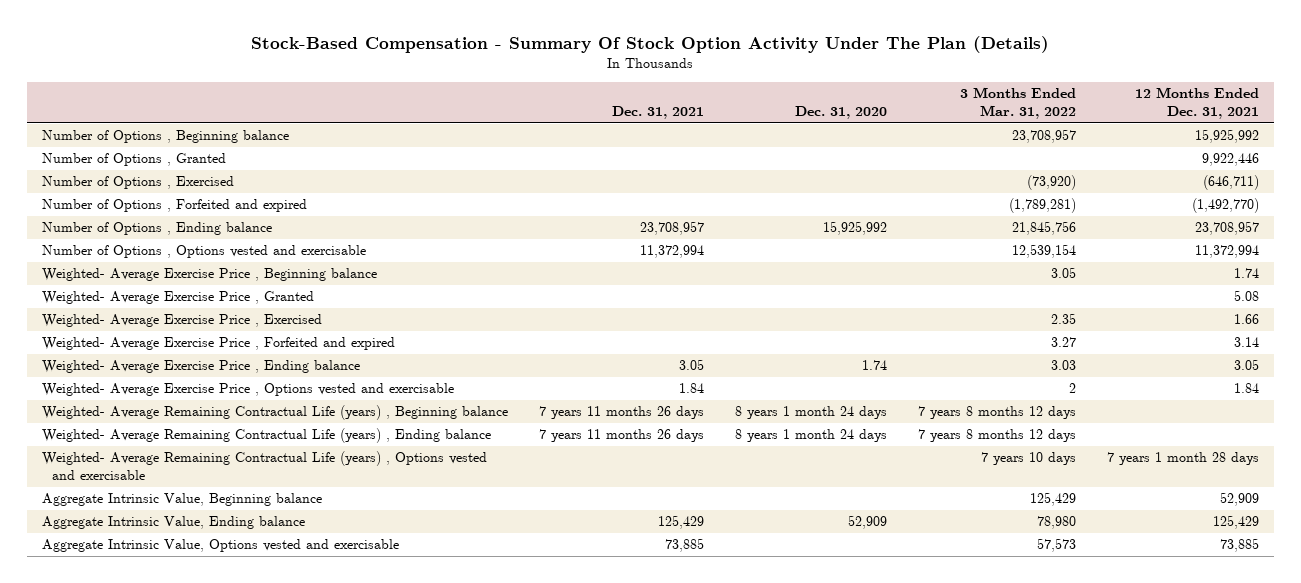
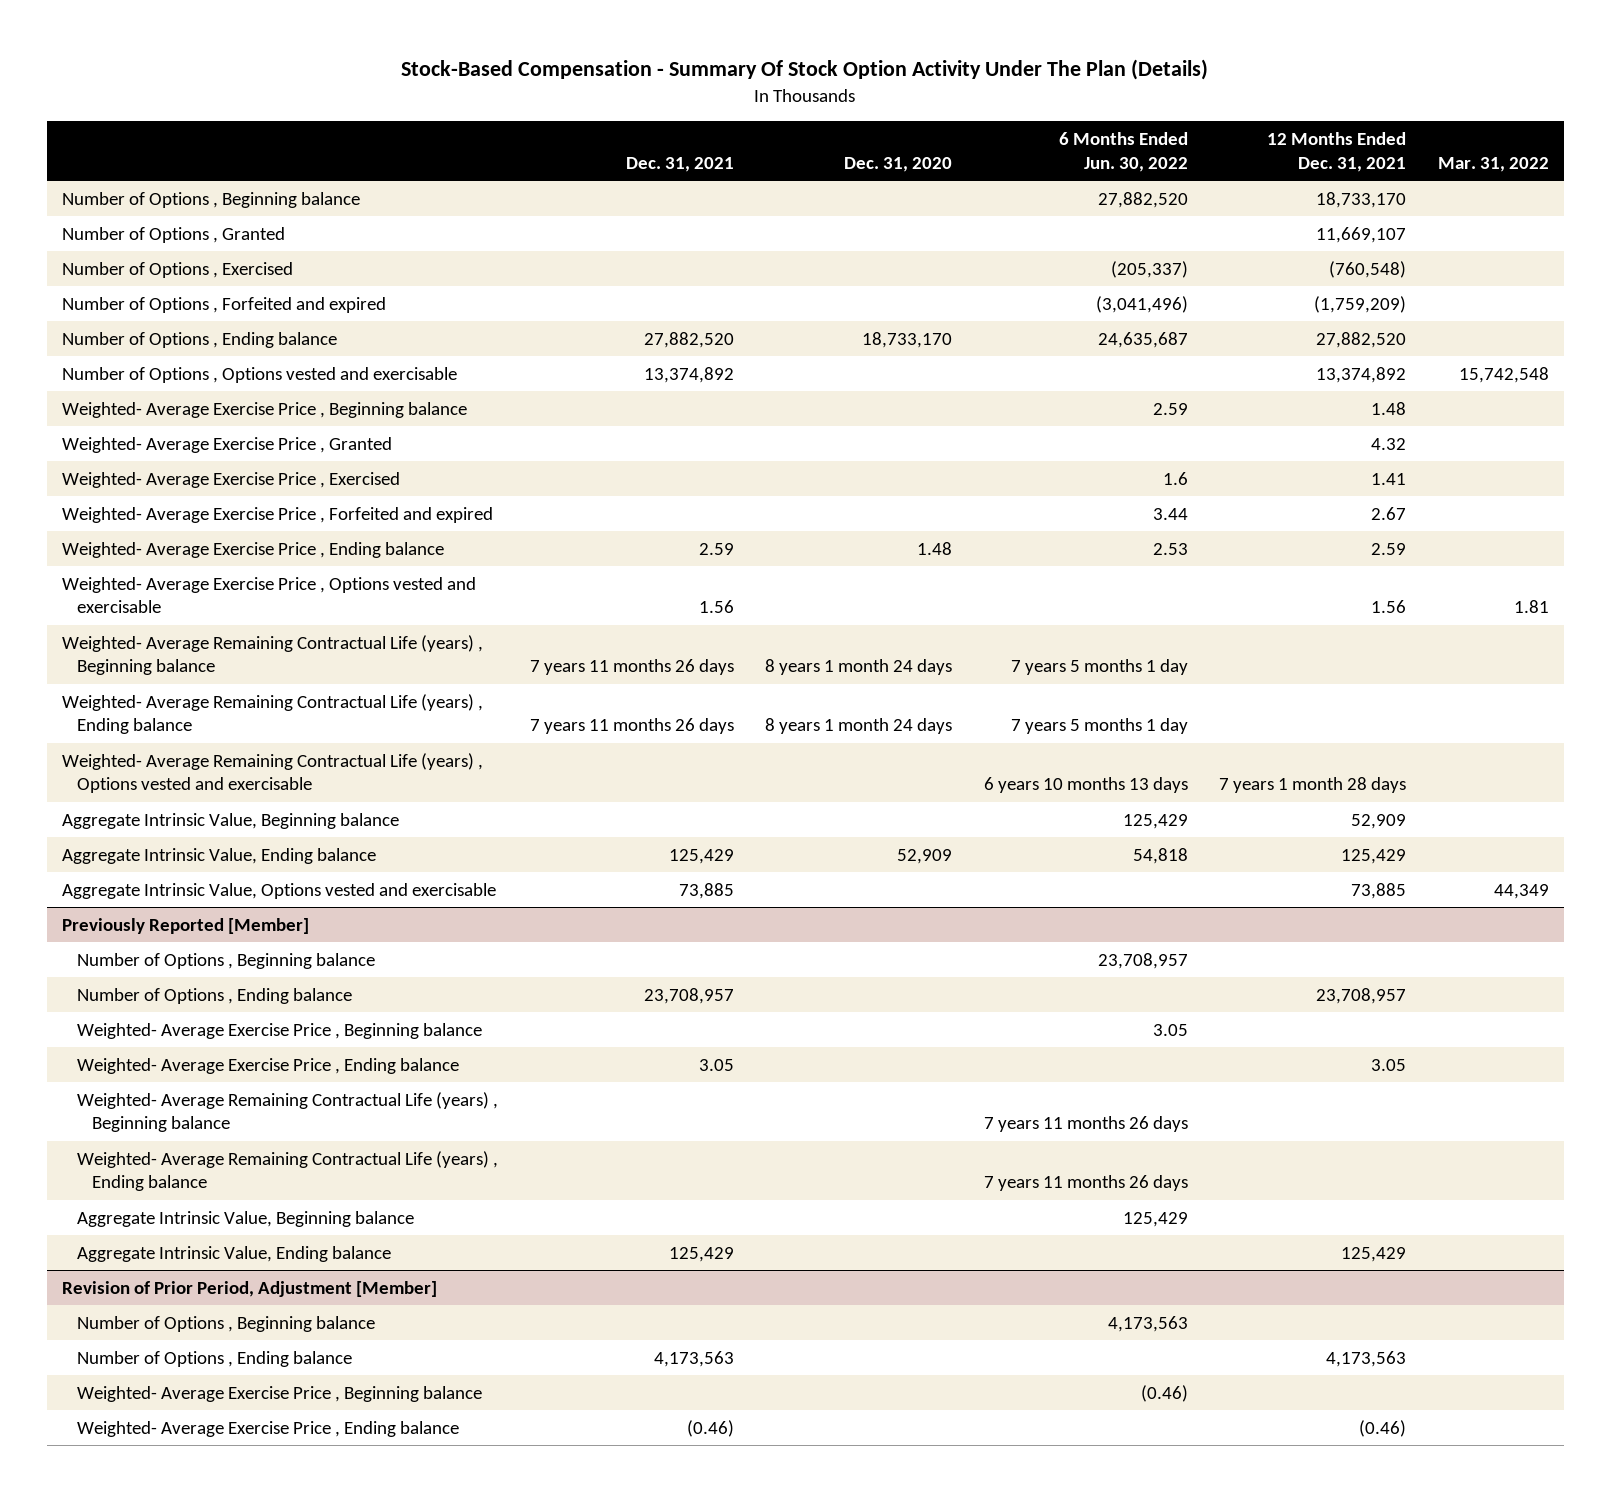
[959,87,1076,119] 3 Months Ended Mar. 31, 2022 -> none
none -> [1058,132,1188,172] 6 Months Ended Jun. 30, 2022
none -> [1437,156,1549,172] Mar. 31, 2022
[1194,129,1259,144] 15,925,992 -> [1316,191,1407,208] 18,733,170
[1201,153,1259,167] 9,922,446 -> [1316,226,1407,243] 11,669,107
[1202,175,1259,191] (646,711) -> [1329,260,1407,278] (760,548)
[1191,198,1259,214] (1,492,770) -> [1314,295,1407,313] (1,759,209)
[639,221,704,236] 23,708,957 -> [643,331,734,348] 27,882,520
[822,221,887,236] 15,925,992 -> [862,331,953,348] 18,733,170
[1194,221,1259,236] 23,708,957 -> [1316,331,1407,348] 27,882,520
[639,245,704,259] 11,372,994 -> [643,366,734,383] 13,374,892
[1194,245,1259,259] 11,372,994 -> [1316,366,1407,383] 13,374,892
[1233,268,1259,279] 1.74 -> [1371,401,1407,415] 1.48
[1233,290,1259,302] 5.08 -> [1371,437,1407,450] 4.32
[1233,314,1259,325] 1.66 -> [1371,472,1407,485] 1.41
[1233,337,1259,348] 3.14 -> [1371,506,1407,520] 2.67
[678,359,704,371] 3.05 -> [698,542,734,555] 2.59
[861,360,887,371] 1.74 -> [917,541,953,555] 1.48
[1233,359,1259,371] 3.05 -> [1371,542,1407,555] 2.59
[678,383,704,394] 1.84 -> [698,600,734,614] 1.56
[1233,383,1259,394] 1.84 -> [1371,600,1407,614] 1.56
none -> [62,917,310,934] Previously Reported [Member]
none -> [77,952,376,969] Number of Options , Beginning balance
none -> [77,987,353,1004] Number of Options , Ending balance
none -> [77,1022,483,1039] Weighted- Average Exercise Price , Beginning balance
none -> [77,1057,460,1074] Weighted- Average Exercise Price , Ending balance
none -> [77,1091,499,1133] Weighted- Average Remaining Contractual Life (years) , Beginning balance
none -> [77,1150,499,1192] Weighted- Average Remaining Contractual Life (years) , Ending balance
none -> [77,1210,415,1227] Aggregate Intrinsic Value, Beginning balance
none -> [77,1245,392,1262] Aggregate Intrinsic Value, Ending balance
none -> [62,1280,438,1297] Revision of Prior Period, Adjustment [Member]
none -> [77,1315,376,1332] Number of Options , Beginning balance
none -> [77,1350,353,1367] Number of Options , Ending balance
none -> [77,1385,483,1402] Weighted- Average Exercise Price , Beginning balance
none -> [77,1420,460,1437] Weighted- Average Exercise Price , Ending balance

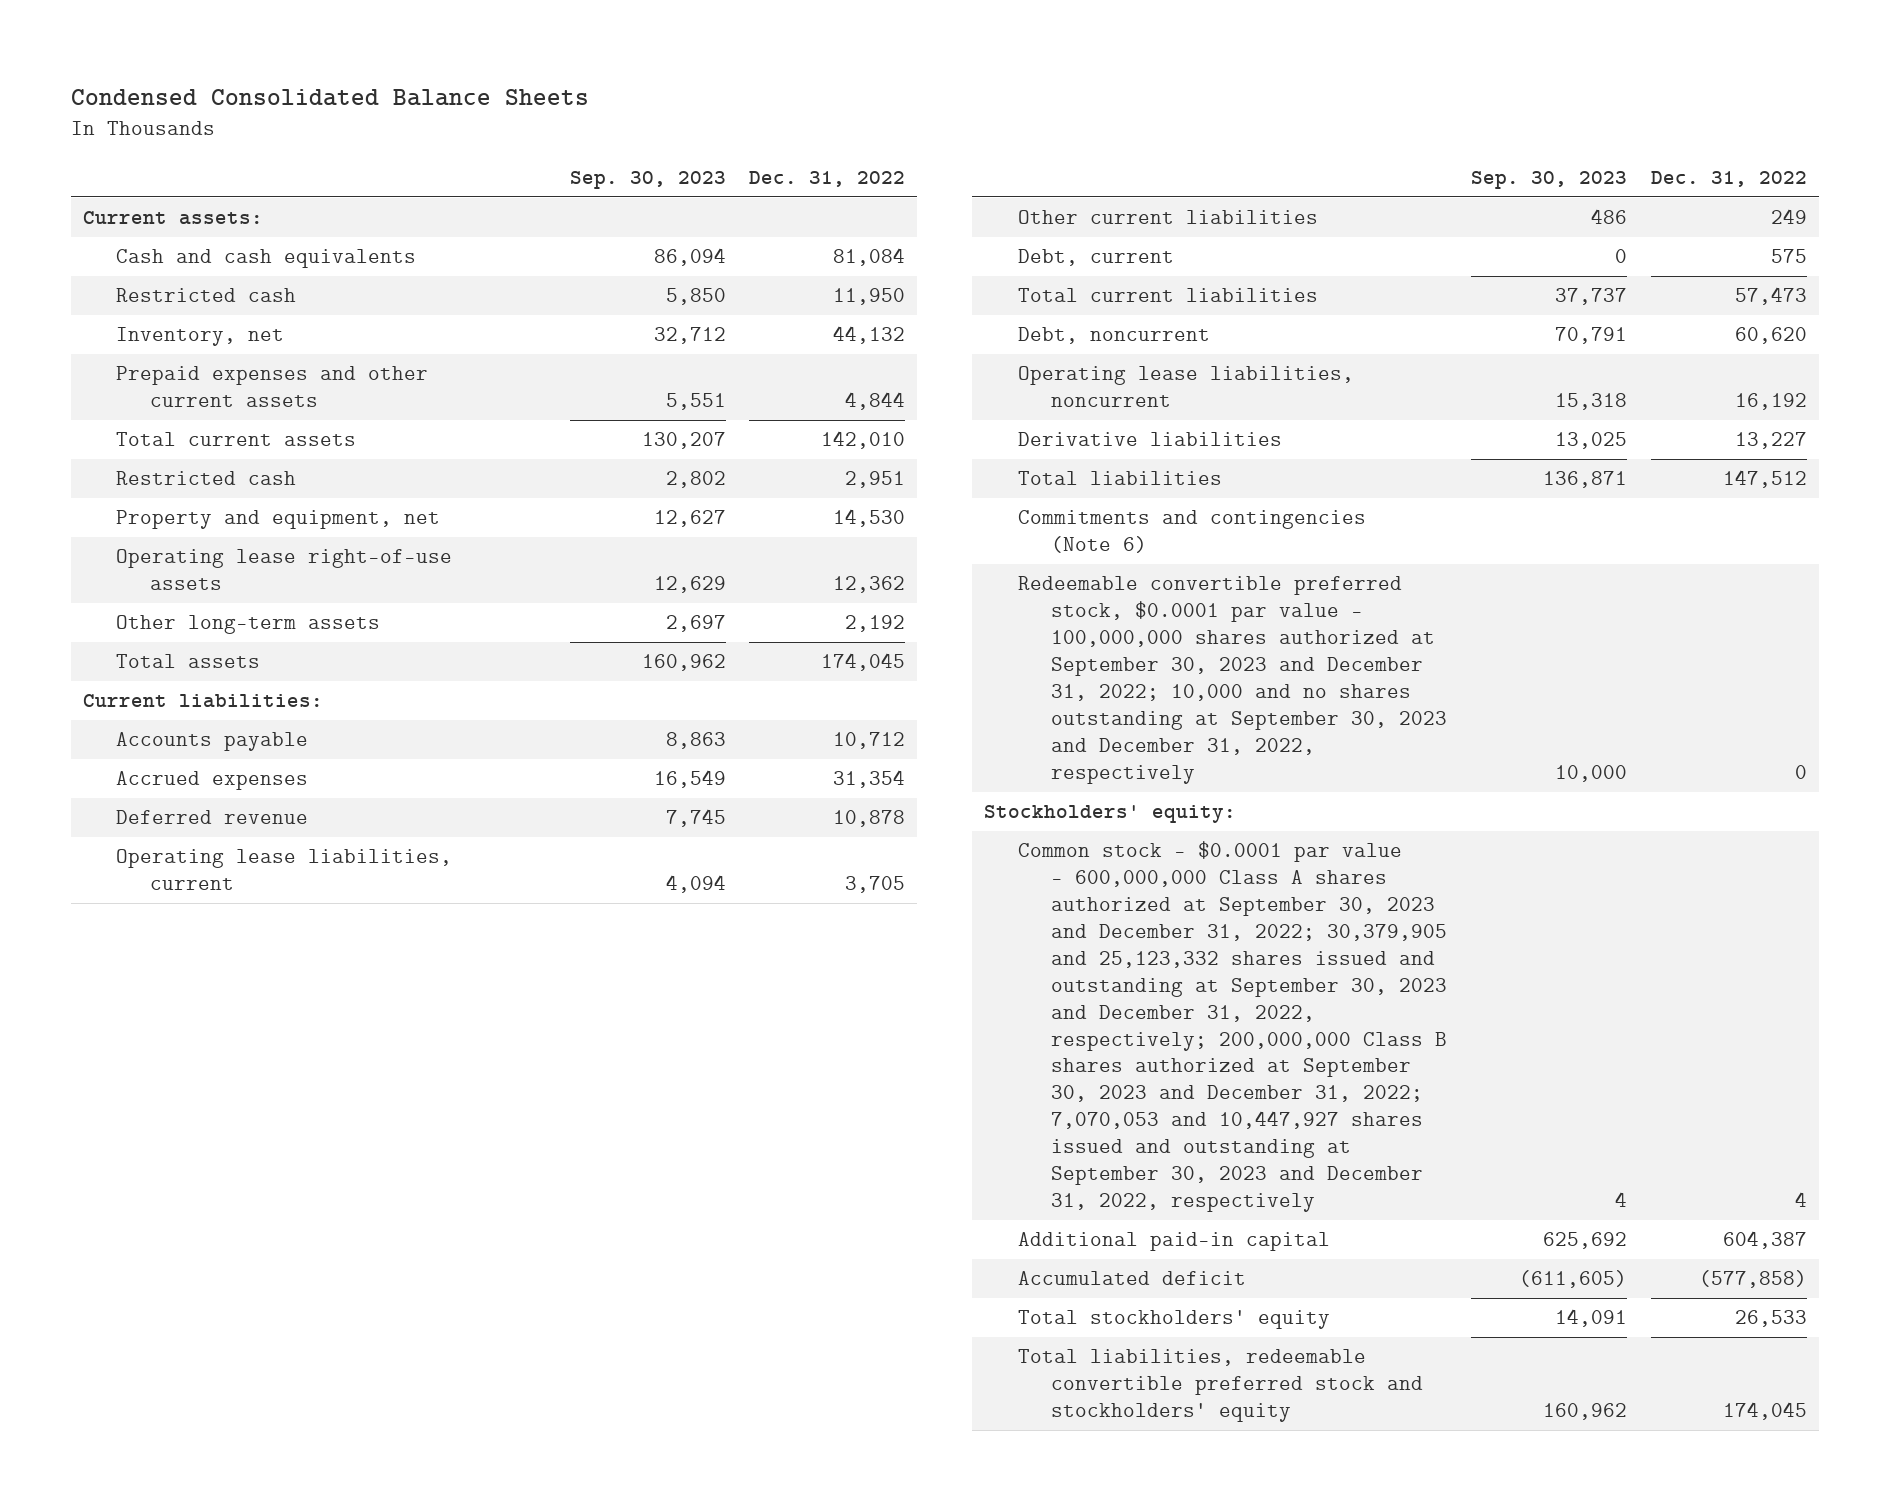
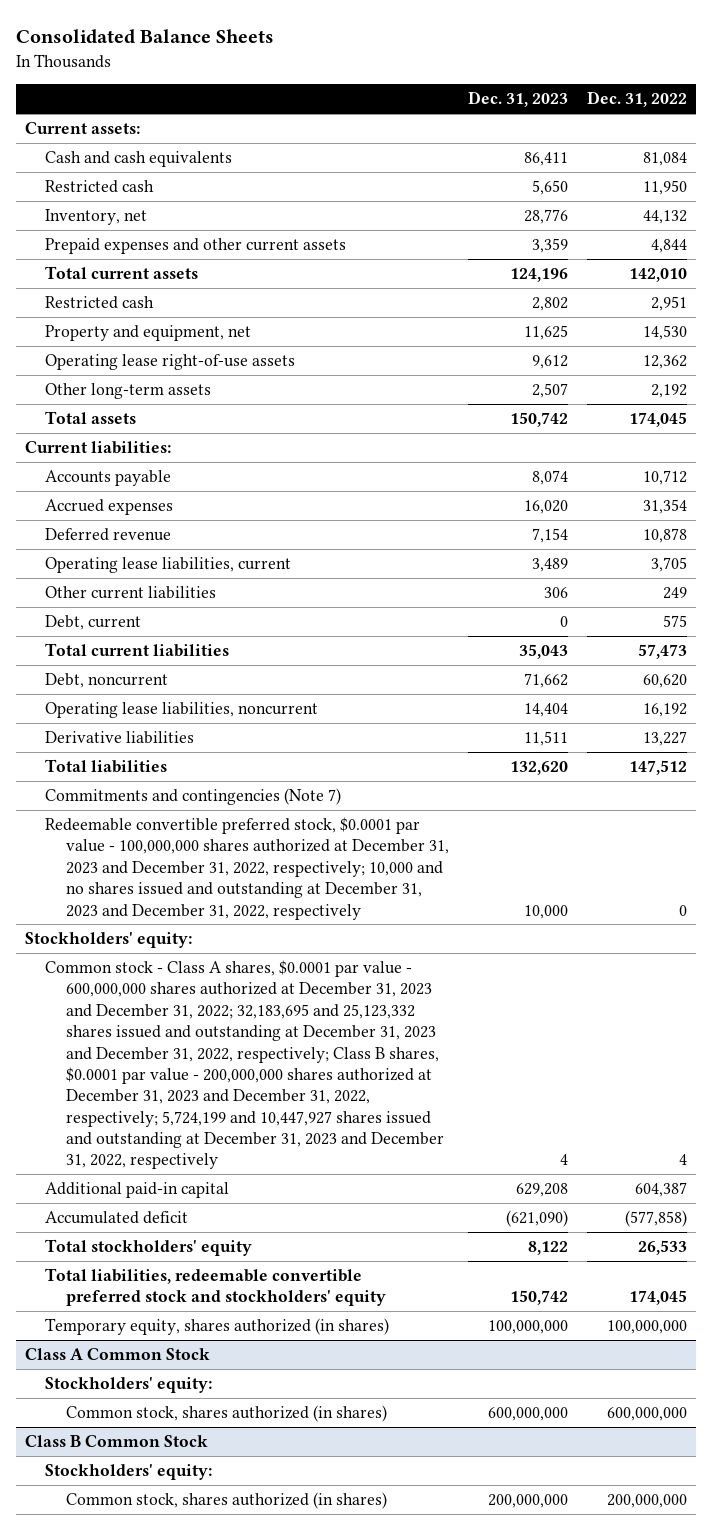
[70,89,589,107] Condensed Consolidated Balance Sheets -> [15,28,274,44] Consolidated Balance Sheets
[569,170,726,189] Sep. 30, 2023 -> none
none -> [467,91,568,108] Dec. 31, 2023
[1017,510,1366,554] Commitments and contingencies (Note 6) -> [45,788,342,806] Commitments and contingencies (Note 7)
[1017,576,1448,784] Redeemable convertible preferred stock, $0.0001 par value - 100,000,000 shares authorized at September 30, 2023 and December 31, 2022; 10,000 and no shares outstanding at September 30, 2023 and December 31, 2022, respectively -> [45,817,449,920] Redeemable convertible preferred stock, $0.0001 par value - 100,000,000 shares authorized at December 31, 2023 and December 31, 2022, respectively; 10,000 and no shares issued and outstanding at December 31, 2023 and December 31, 2022, respectively
[1017,841,1448,1212] Common stock - $0.0001 par value - 600,000,000 Class A shares authorized at September 30, 2023 and December 31, 2022; 30,379,905 and 25,123,332 shares issued and outstanding at September 30, 2023 and December 31, 2022, respectively; 200,000,000 Class B shares authorized at September 30, 2023 and December 31, 2022; 7,070,053 and 10,447,927 shares issued and outstanding at September 30, 2023 and December 31, 2022, respectively -> [45,960,444,1170] Common stock - Class A shares, $0.0001 par value - 600,000,000 shares authorized at December 31, 2023 and December 31, 2022; 32,183,695 and 25,123,332 shares issued and outstanding at December 31, 2023 and December 31, 2022, respectively; Class B shares, $0.0001 par value - 200,000,000 shares authorized at December 31, 2023 and December 31, 2022, respectively; 5,724,199 and 10,447,927 shares issued and outstanding at December 31, 2023 and December 31, 2022, respectively
none -> [45,1318,390,1336] Temporary equity, shares authorized (in shares)
none -> [25,1348,211,1361] Class A Common Stock
none -> [45,1377,213,1394] Stockholders' equity:
none -> [65,1405,387,1423] Common stock, shares authorized (in shares)
none -> [25,1435,209,1448] Class B Common Stock
none -> [45,1464,213,1481] Stockholders' equity:
none -> [65,1492,387,1510] Common stock, shares authorized (in shares)

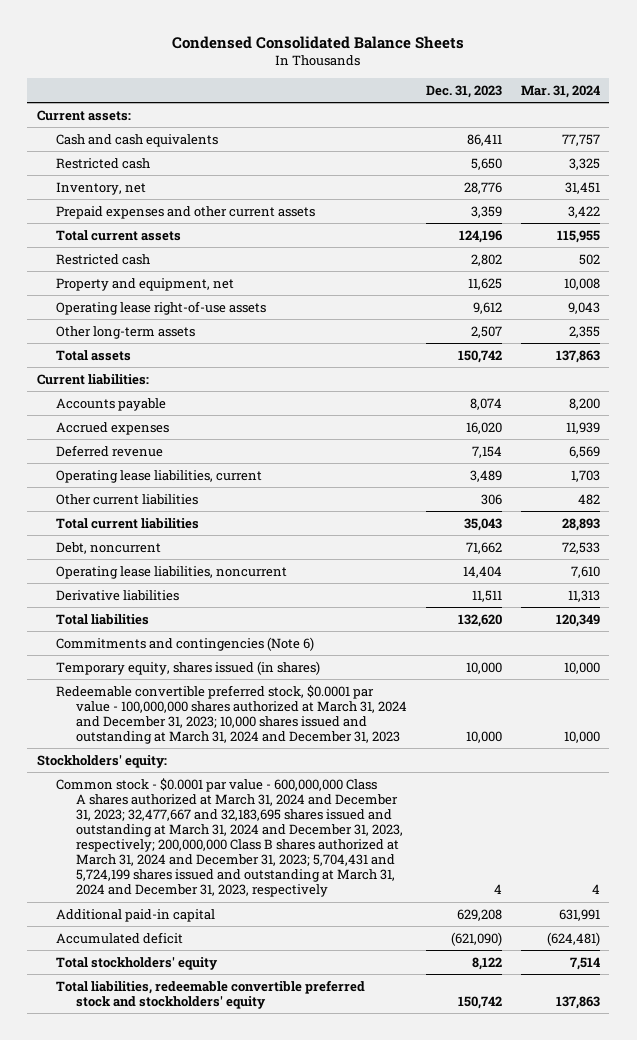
[15,28,274,44] Consolidated Balance Sheets -> [172,35,465,49] Condensed Consolidated Balance Sheets
[586,91,687,108] Dec. 31, 2022 -> none
none -> [520,85,600,99] Mar. 31, 2024
[45,615,142,631] Debt, current -> none
[45,788,342,806] Commitments and contingencies (Note 7) -> [56,636,315,651] Commitments and contingencies (Note 6)
none -> [56,660,321,675] Temporary equity, shares issued (in shares)
[45,817,449,920] Redeemable convertible preferred stock, $0.0001 par value - 100,000,000 shares authorized at December 31, 2023 and December 31, 2022, respectively; 10,000 and no shares issued and outstanding at December 31, 2023 and December 31, 2022, respectively -> [56,684,407,745] Redeemable convertible preferred stock, $0.0001 par value - 100,000,000 shares authorized at March 31, 2024 and December 31, 2023; 10,000 shares issued and outstanding at March 31, 2024 and December 31, 2023
[45,960,444,1170] Common stock - Class A shares, $0.0001 par value - 600,000,000 shares authorized at December 31, 2023 and December 31, 2022; 32,183,695 and 25,123,332 shares issued and outstanding at December 31, 2023 and December 31, 2022, respectively; Class B shares, $0.0001 par value - 200,000,000 shares authorized at December 31, 2023 and December 31, 2022, respectively; 5,724,199 and 10,447,927 shares issued and outstanding at December 31, 2023 and December 31, 2022, respectively -> [56,777,403,898] Common stock - $0.0001 par value - 600,000,000 Class A shares authorized at March 31, 2024 and December 31, 2023; 32,477,667 and 32,183,695 shares issued and outstanding at March 31, 2024 and December 31, 2023, respectively; 200,000,000 Class B shares authorized at March 31, 2024 and December 31, 2023; 5,704,431 and 5,724,199 shares issued and outstanding at March 31, 2024 and December 31, 2023, respectively
[45,1318,390,1336] Temporary equity, shares authorized (in shares) -> none
[25,1348,211,1361] Class A Common Stock -> none
[45,1377,213,1394] Stockholders' equity: -> none
[65,1405,387,1423] Common stock, shares authorized (in shares) -> none
[25,1435,209,1448] Class B Common Stock -> none
[45,1464,213,1481] Stockholders' equity: -> none
[65,1492,387,1510] Common stock, shares authorized (in shares) -> none

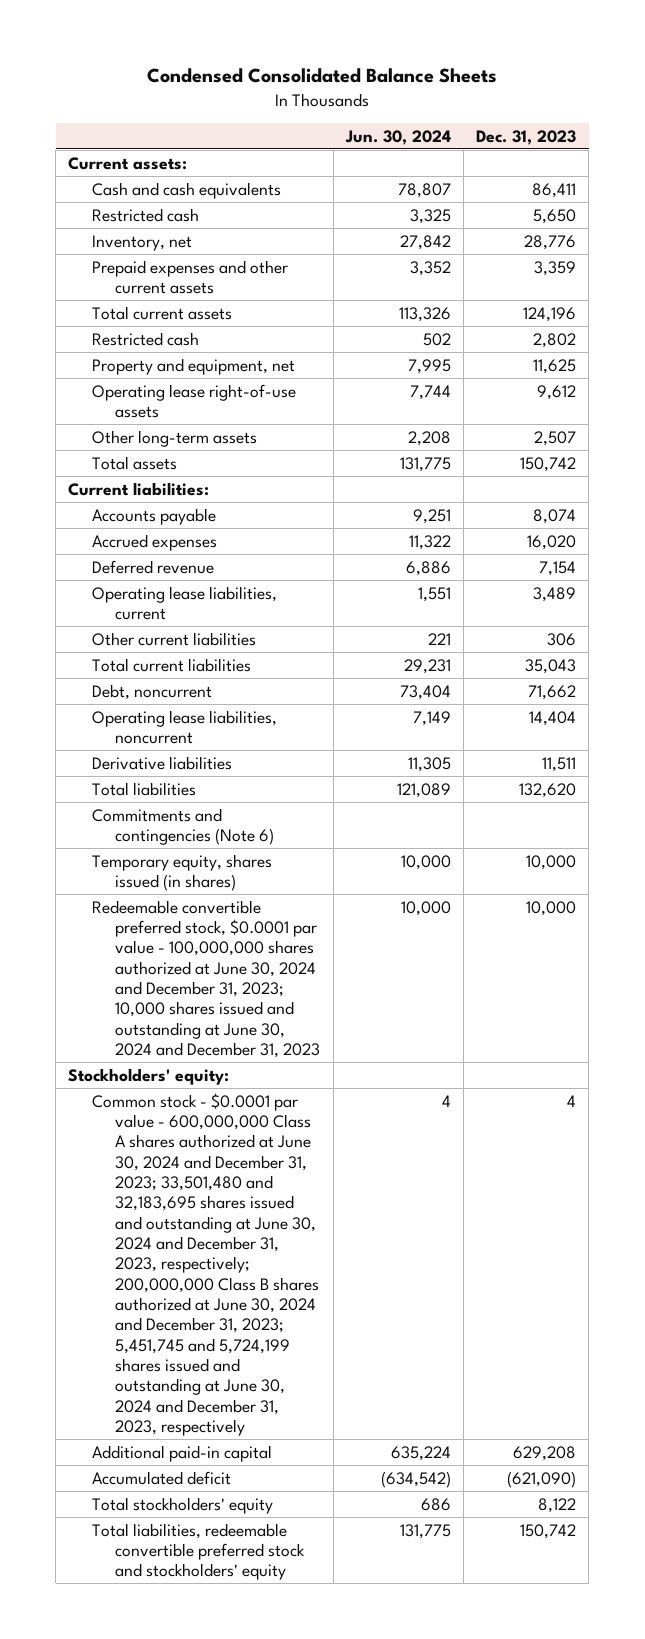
[520,85,600,99] Mar. 31, 2024 -> none
none -> [344,129,451,145] Jun. 30, 2024
[56,684,407,745] Redeemable convertible preferred stock, $0.0001 par value - 100,000,000 shares authorized at March 31, 2024 and December 31, 2023; 10,000 shares issued and outstanding at March 31, 2024 and December 31, 2023 -> [91,899,321,1058] Redeemable convertible preferred stock, $0.0001 par value - 100,000,000 shares authorized at June 30, 2024 and December 31, 2023; 10,000 shares issued and outstanding at June 30, 2024 and December 31, 2023
[56,777,403,898] Common stock - $0.0001 par value - 600,000,000 Class A shares authorized at March 31, 2024 and December 31, 2023; 32,477,667 and 32,183,695 shares issued and outstanding at March 31, 2024 and December 31, 2023, respectively; 200,000,000 Class B shares authorized at March 31, 2024 and December 31, 2023; 5,704,431 and 5,724,199 shares issued and outstanding at March 31, 2024 and December 31, 2023, respectively -> [91,1092,320,1437] Common stock - $0.0001 par value - 600,000,000 Class A shares authorized at June 30, 2024 and December 31, 2023; 33,501,480 and 32,183,695 shares issued and outstanding at June 30, 2024 and December 31, 2023, respectively; 200,000,000 Class B shares authorized at June 30, 2024 and December 31, 2023; 5,451,745 and 5,724,199 shares issued and outstanding at June 30, 2024 and December 31, 2023, respectively

